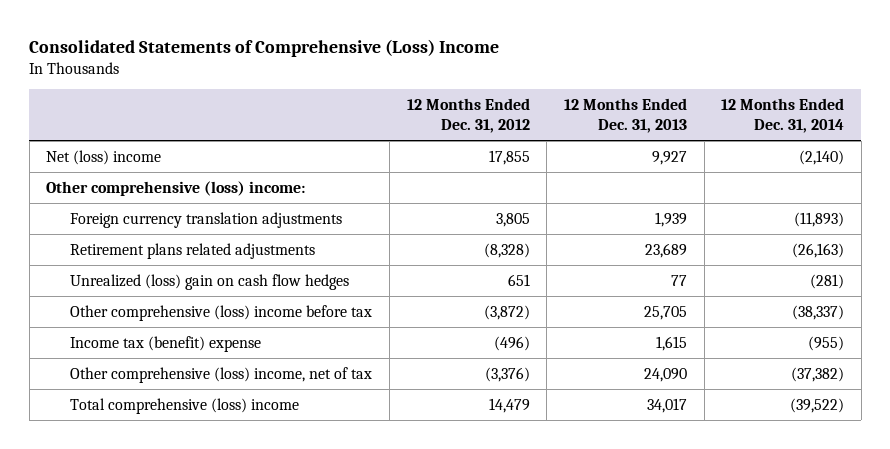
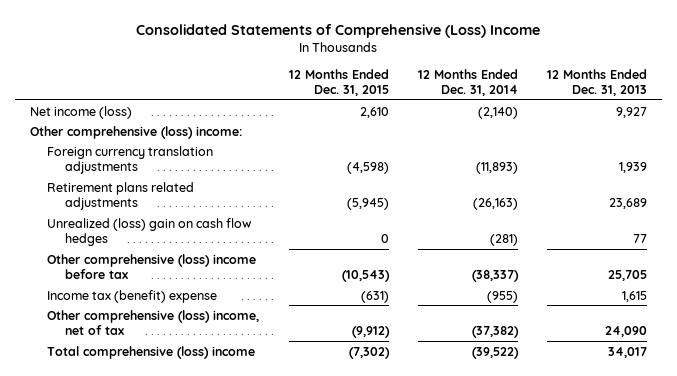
[406,97,530,133] 12 Months Ended Dec. 31, 2012 -> none
none -> [288,68,389,97] 12 Months Ended Dec. 31, 2015
[46,149,162,165] Net (loss) income -> [29,105,132,119] Net income (loss)

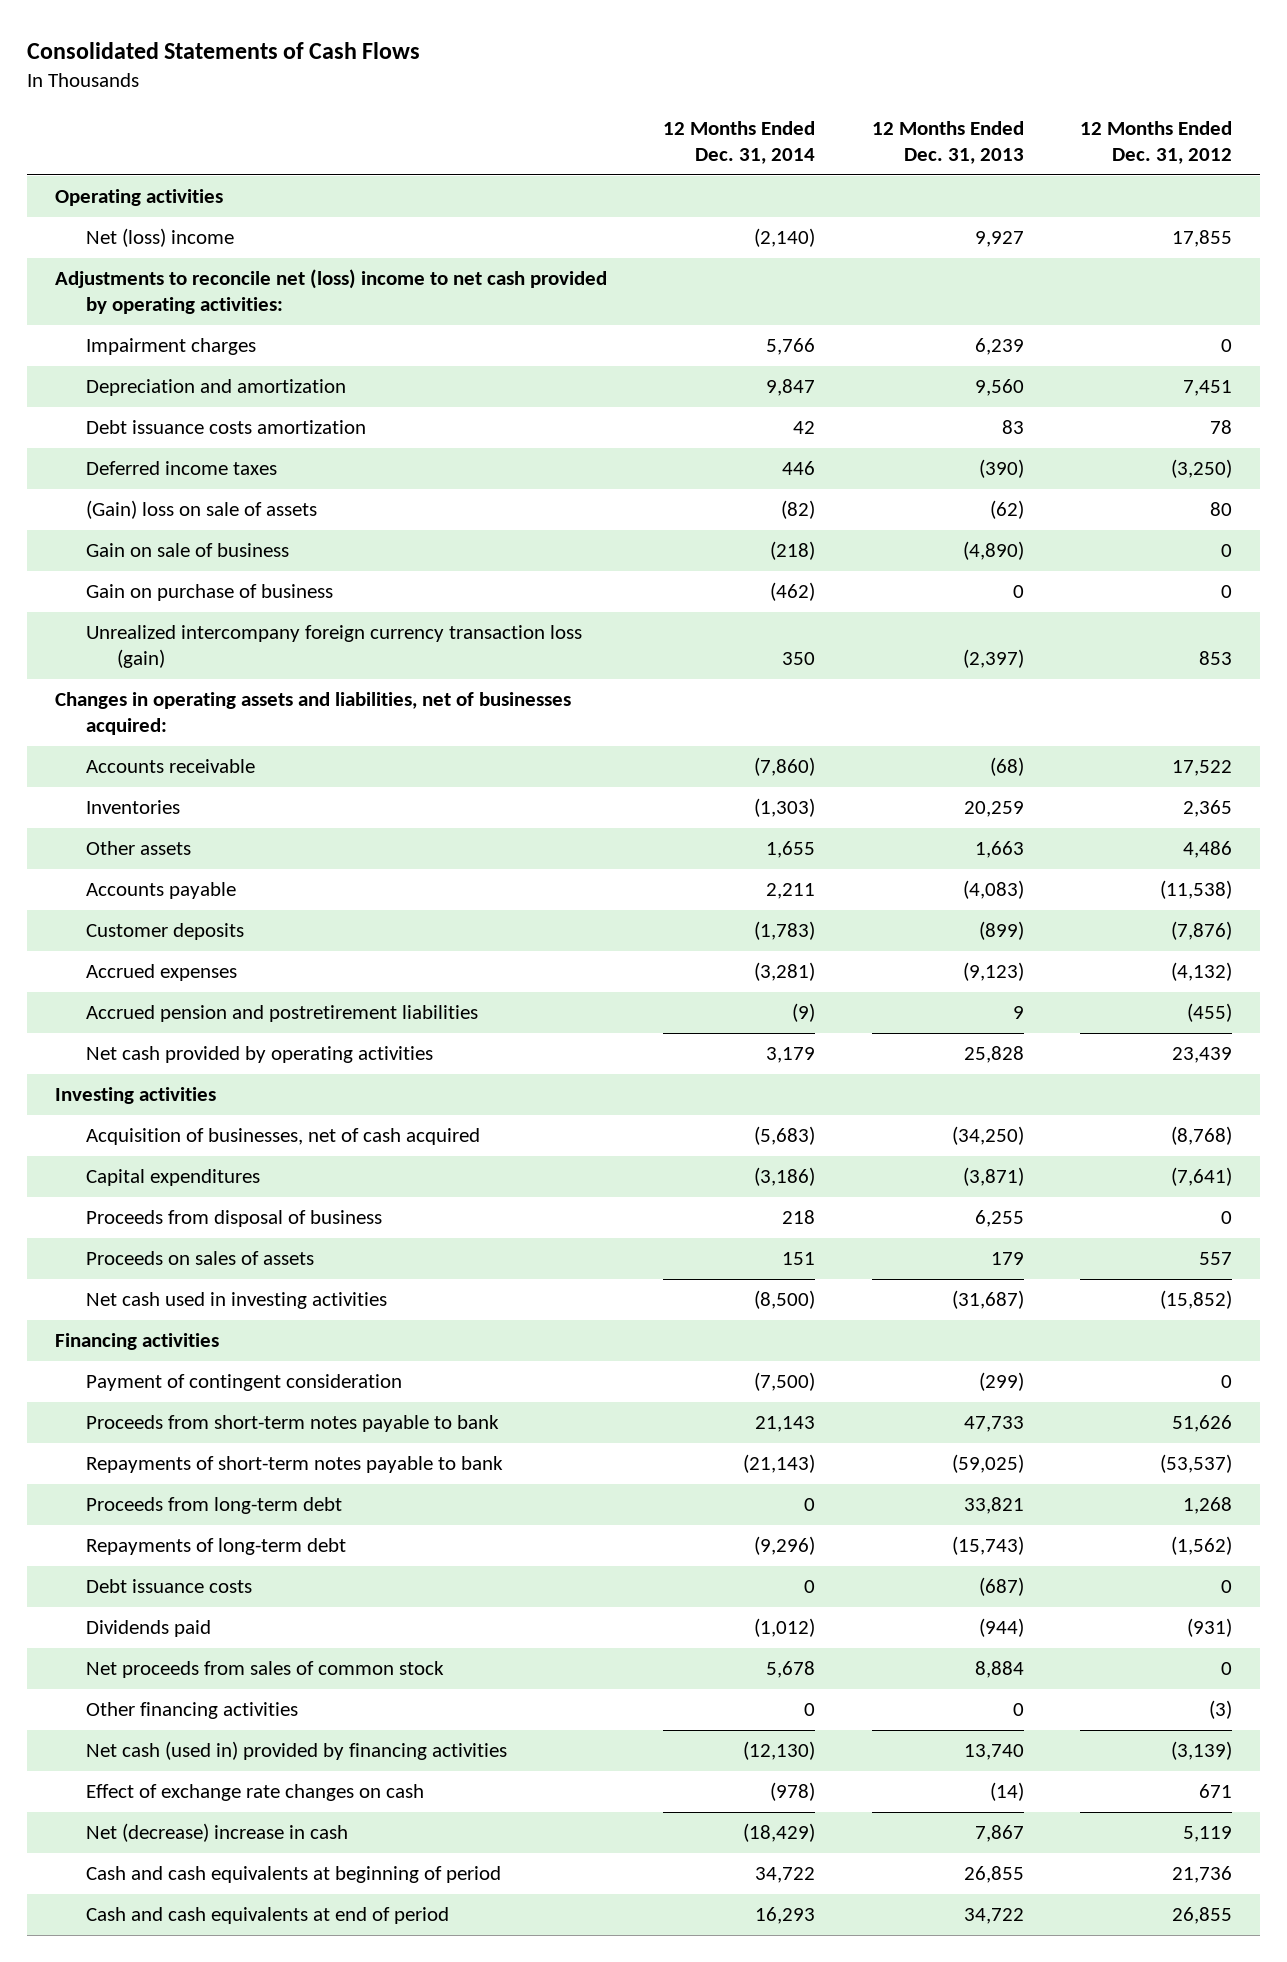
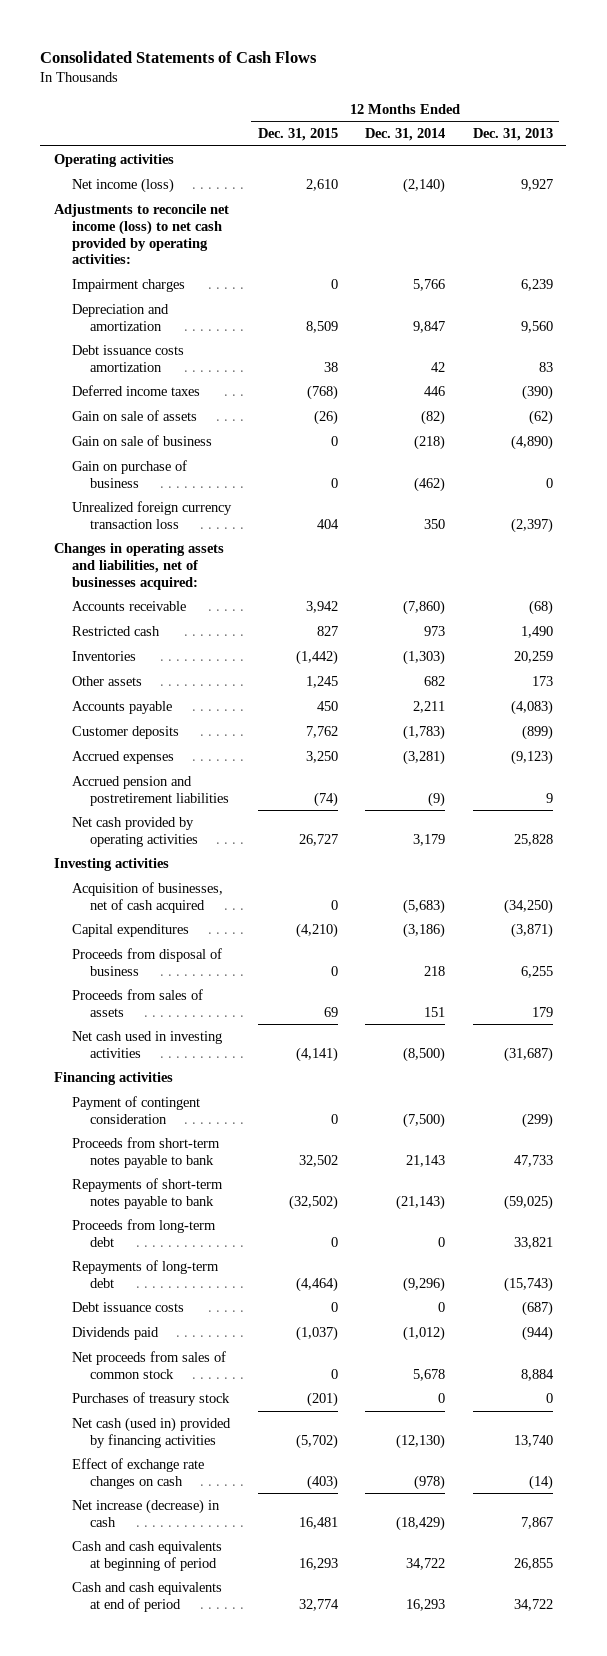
[1079,120,1232,165] 12 Months Ended Dec. 31, 2012 -> none
none -> [258,128,339,142] Dec. 31, 2015
[85,228,234,248] Net (loss) income -> [71,177,174,193] Net income (loss)
[55,269,608,315] Adjustments to reconcile net (loss) income to net cash provided by operating activities: -> [54,203,230,265] Adjustments to reconcile net income (loss) to net cash provided by operating activities:
[85,500,317,520] (Gain) loss on sale of assets -> [71,409,197,421] Gain on sale of assets
[85,625,582,669] Unrealized intercompany foreign currency transaction loss (gain) -> [71,500,232,529] Unrealized foreign currency transaction loss
none -> [71,625,160,636] Restricted cash
[766,841,816,859] 1,655 -> [424,675,446,686] 682
[974,841,1024,859] 1,663 -> [531,675,553,686] 173
[85,1251,314,1266] Proceeds on sales of assets -> [71,988,203,1017] Proceeds from sales of assets
[85,1702,298,1720] Other financing activities -> none
none -> [71,1391,230,1406] Purchases of treasury stock
[85,1823,348,1843] Net (decrease) increase in cash -> [71,1498,220,1527] Net increase (decrease) in cash

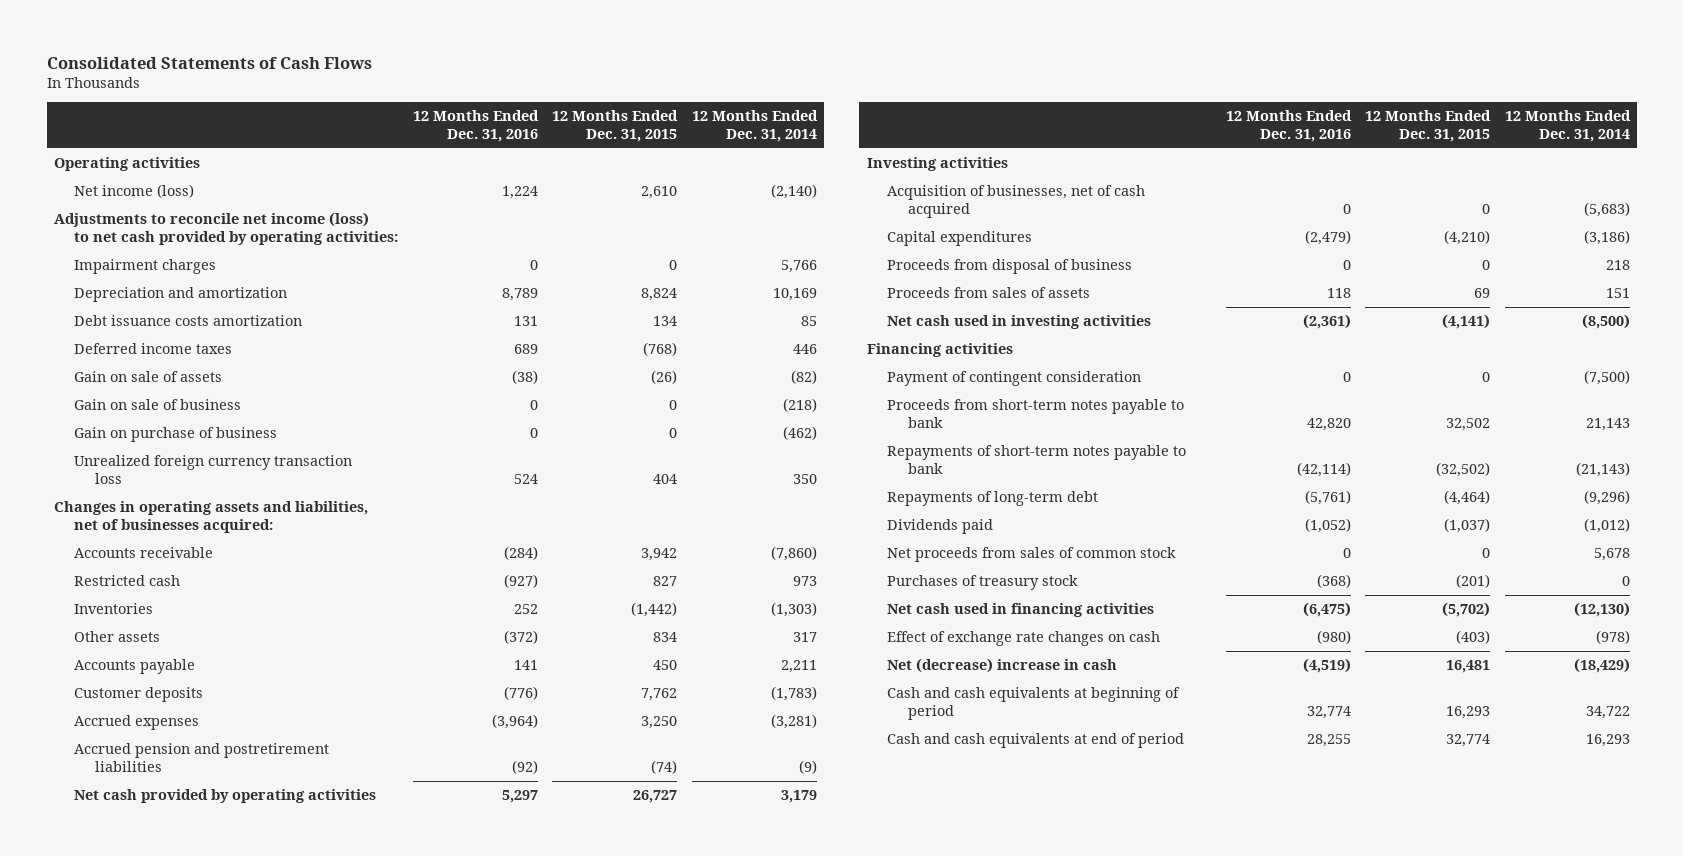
[472,128,553,142] Dec. 31, 2013 -> none
none -> [412,110,539,143] 12 Months Ended Dec. 31, 2016
[306,320,339,333] 8,509 -> [641,288,678,302] 8,824
[413,320,446,333] 9,847 -> [772,288,817,302] 10,169
[324,361,339,372] 38 -> [653,316,678,327] 134
[431,361,446,372] 42 -> [800,316,817,327] 85
[306,675,339,688] 1,245 -> [653,632,678,643] 834
[424,675,446,686] 682 -> [792,632,817,643] 317
[71,1218,216,1247] Proceeds from long-term debt -> none
[71,1301,184,1312] Debt issuance costs -> none
[71,1416,231,1448] Net cash (used in) provided by financing activities -> [887,603,1155,618] Net cash used in financing activities
[71,1498,220,1527] Net increase (decrease) in cash -> [887,658,1118,674] Net (decrease) increase in cash

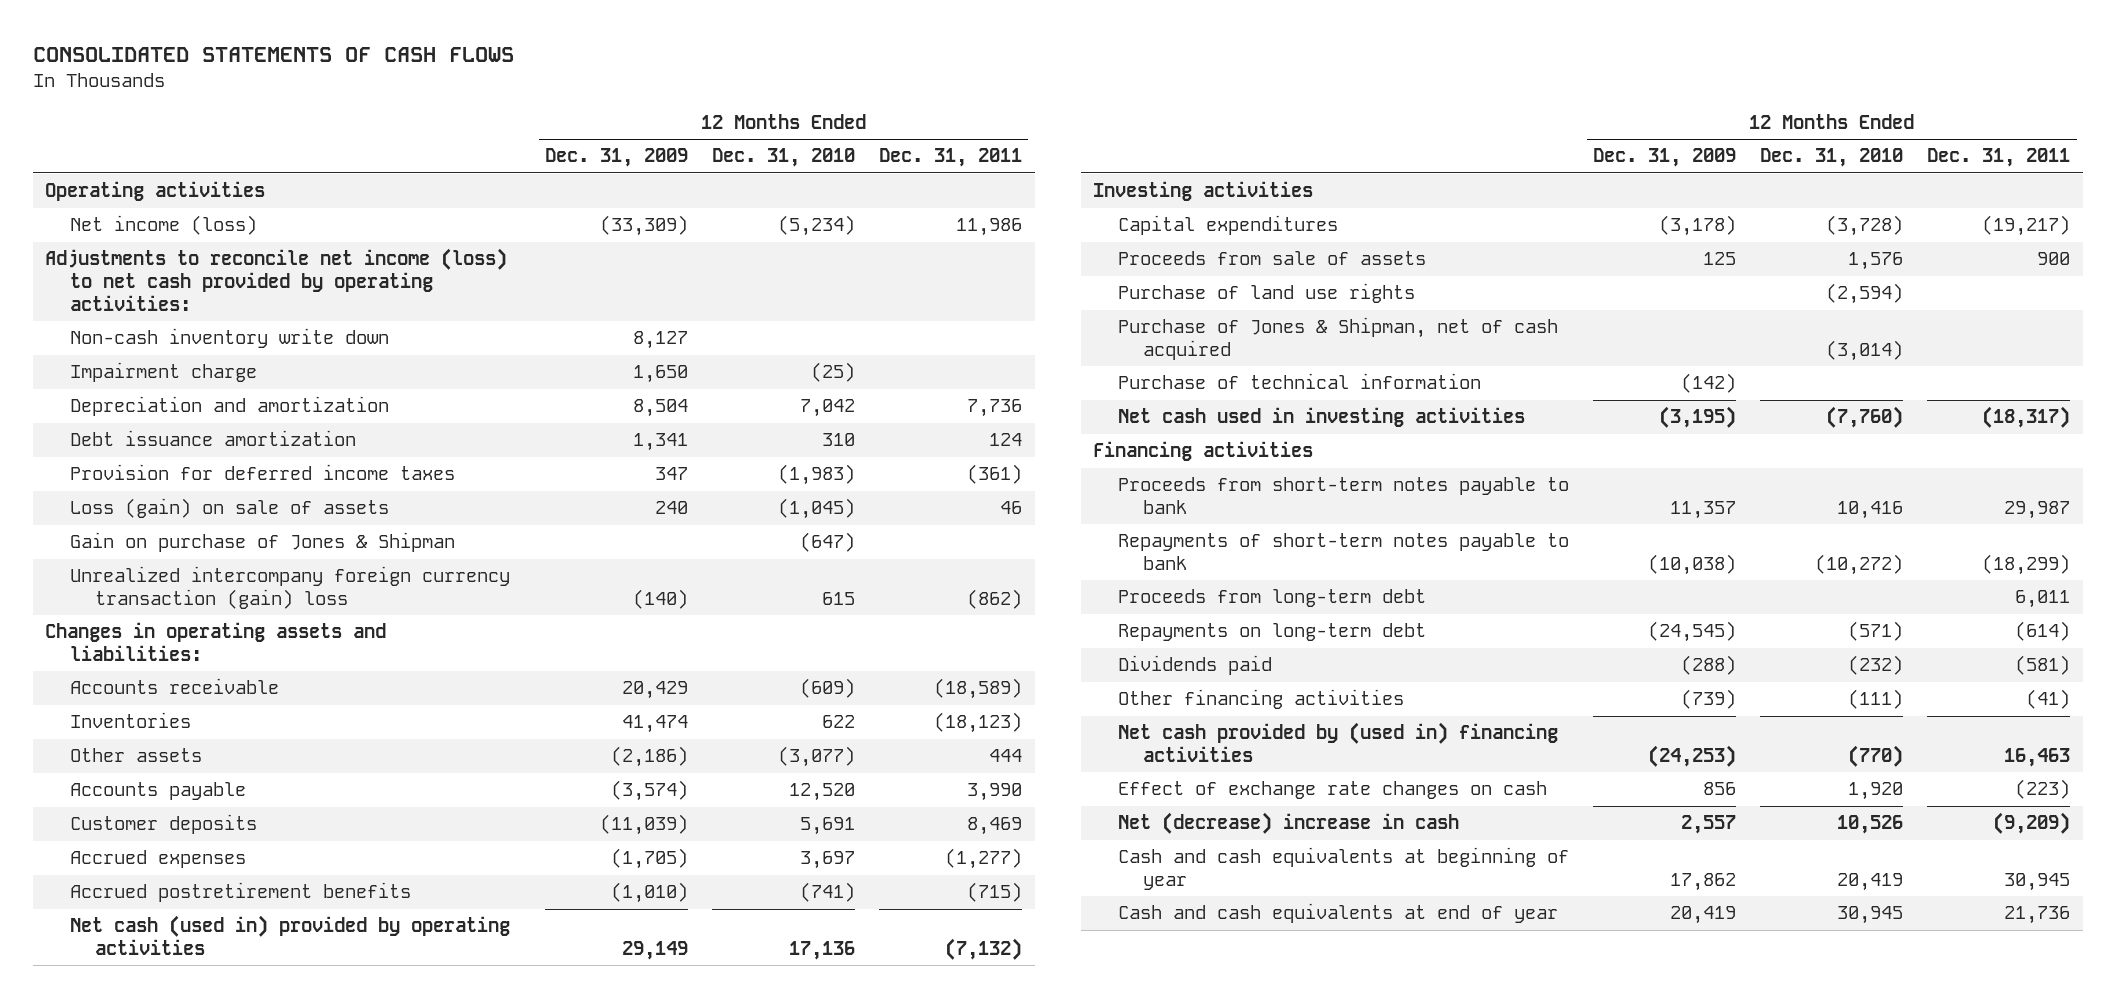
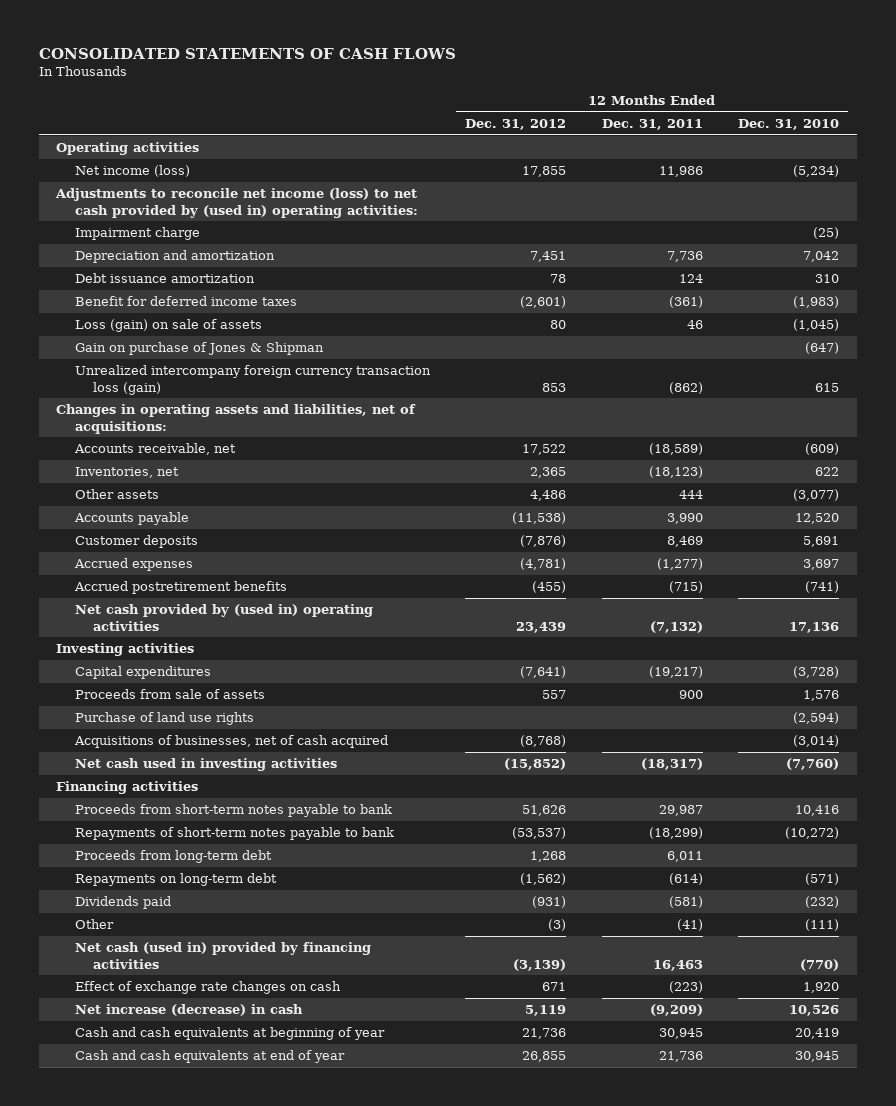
[545,148,689,168] Dec. 31, 2009 -> none
none -> [465,118,567,130] Dec. 31, 2012
[70,328,390,349] Non-cash inventory write down -> none
[45,248,508,311] Adjustments to reconcile net income (loss) to net cash provided by operating activities: -> [55,188,418,218] Adjustments to reconcile net income (loss) to net cash provided by (used in) operating activities:
[70,464,456,481] Provision for deferred income taxes -> [74,296,297,307] Benefit for deferred income taxes
[70,566,511,609] Unrealized intercompany foreign currency transaction (gain) loss -> [74,365,431,395] Unrealized intercompany foreign currency transaction loss (gain)
[45,622,387,661] Changes in operating assets and liabilities: -> [56,404,417,434] Changes in operating assets and liabilities, net of acquisitions:
[70,678,280,695] Accounts receivable -> [73,443,236,456] Accounts receivable, net
[70,712,192,729] Inventories -> [74,467,179,479] Inventories, net
[70,915,511,955] Net cash (used in) provided by operating activities -> [74,604,373,631] Net cash provided by (used in) operating activities
[1118,373,1482,390] Purchase of technical information -> none
[1118,317,1559,360] Purchase of Jones & Shipman, net of cash acquired -> [73,735,388,749] Acquisitions of businesses, net of cash acquired
[1118,689,1405,710] Other financing activities -> [74,919,114,930] Other
[1118,722,1559,762] Net cash provided by (used in) financing activities -> [74,942,371,969] Net cash (used in) provided by financing activities
[1118,812,1460,835] Net (decrease) increase in cash -> [74,1004,303,1017] Net increase (decrease) in cash

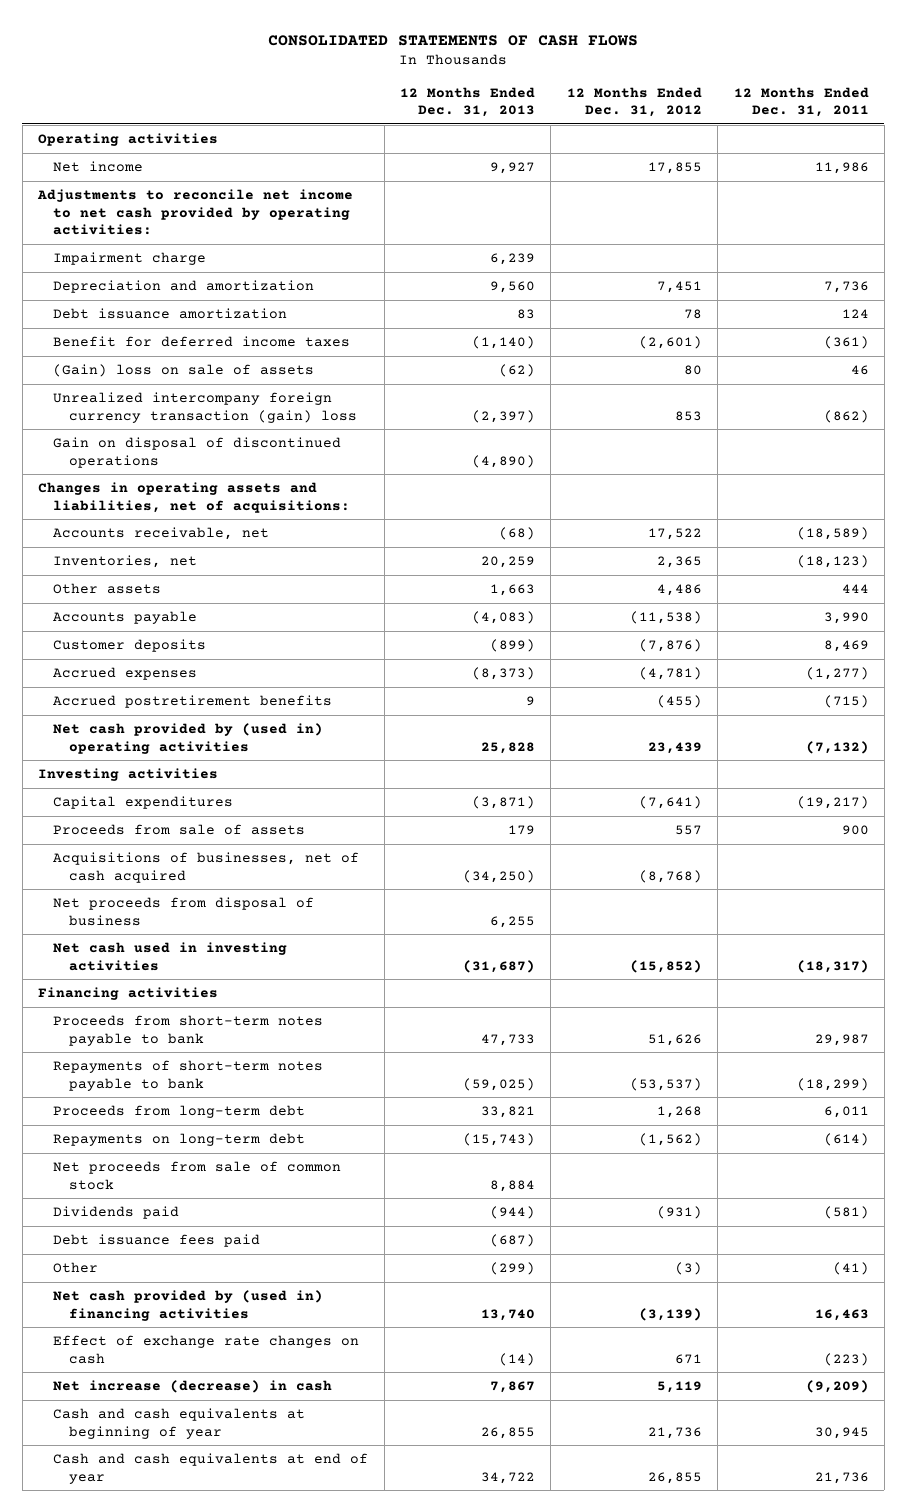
[738,118,840,130] Dec. 31, 2010 -> none
none -> [400,86,536,118] 12 Months Ended Dec. 31, 2013
[74,165,190,178] Net income (loss) -> [53,161,144,173] Net income
[55,188,418,218] Adjustments to reconcile net income (loss) to net cash provided by (used in) operating activities: -> [37,189,354,236] Adjustments to reconcile net income to net cash provided by operating activities:
[74,342,324,356] Gain on purchase of Jones & Shipman -> none
[74,319,262,333] Loss (gain) on sale of assets -> [53,364,315,378] (Gain) loss on sale of assets
[74,365,431,395] Unrealized intercompany foreign currency transaction loss (gain) -> [53,392,357,423] Unrealized intercompany foreign currency transaction (gain) loss
none -> [53,437,342,468] Gain on disposal of discontinued operations
[74,712,254,726] Purchase of land use rights -> none
none -> [53,897,315,926] Net proceeds from disposal of business
none -> [53,1161,342,1190] Net proceeds from sale of common stock
none -> [53,1234,261,1248] Debt issuance fees paid
[74,942,371,969] Net cash (used in) provided by financing activities -> [53,1290,324,1321] Net cash provided by (used in) financing activities

